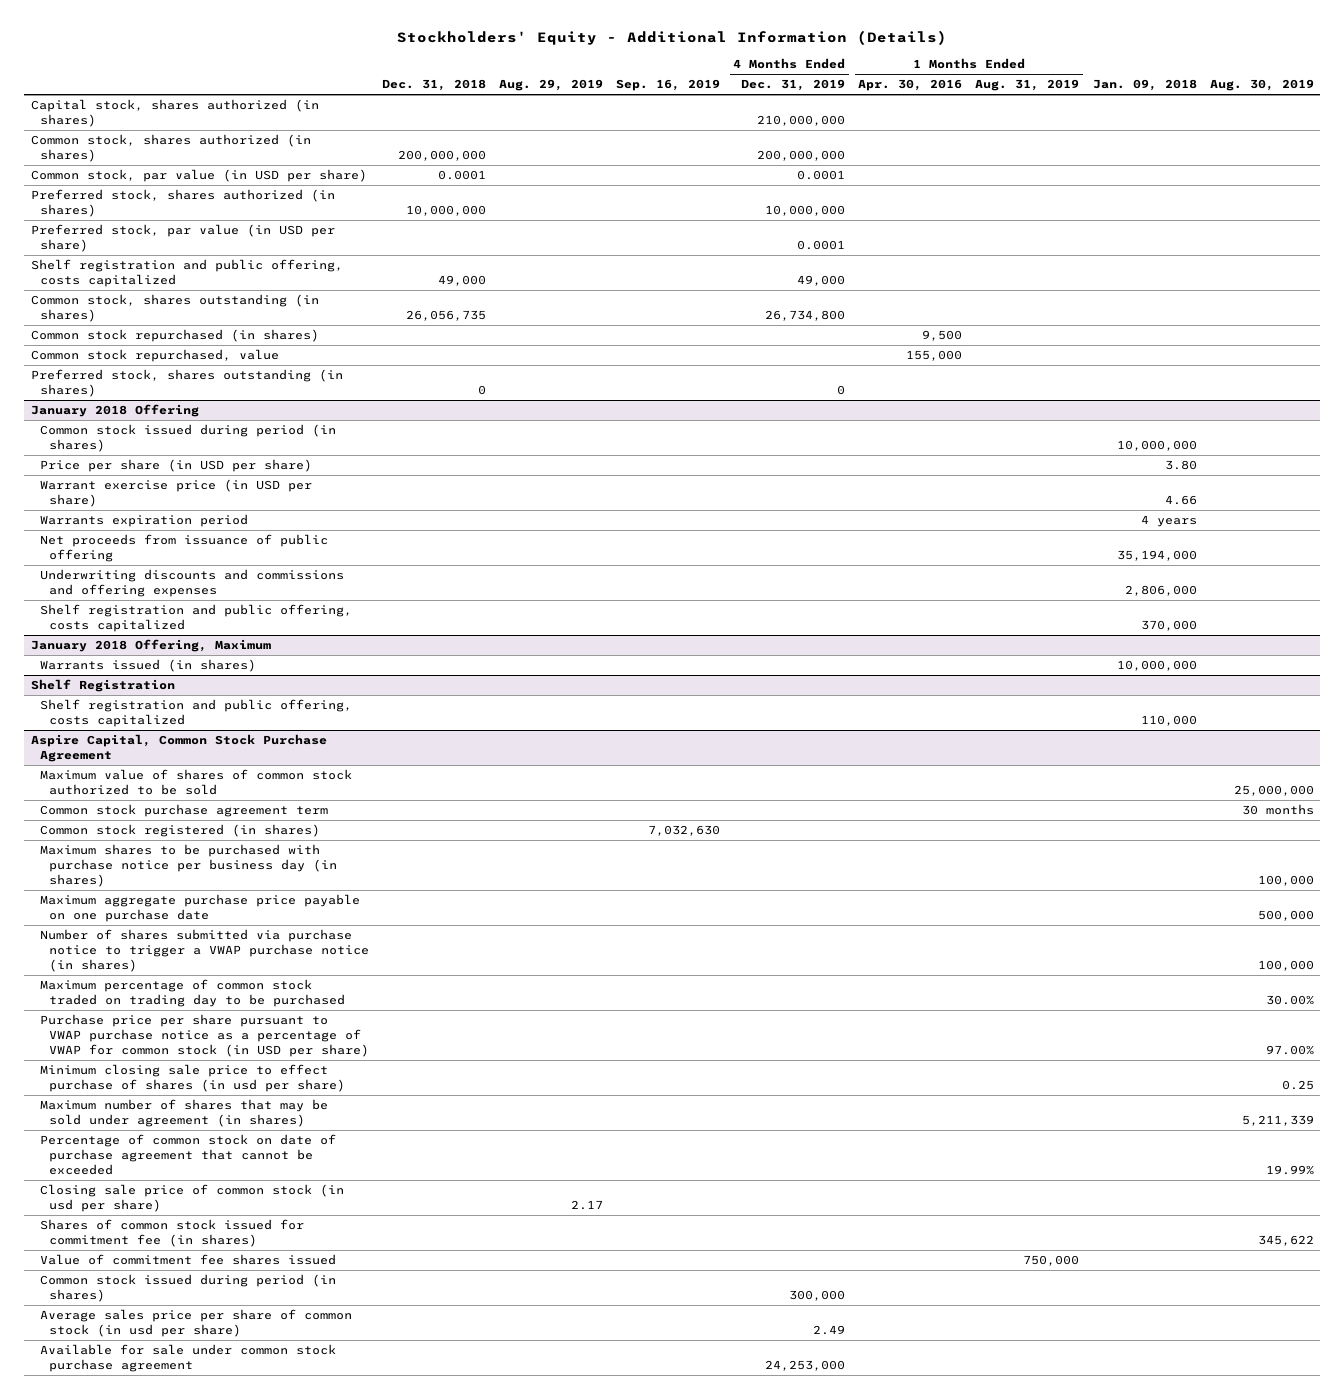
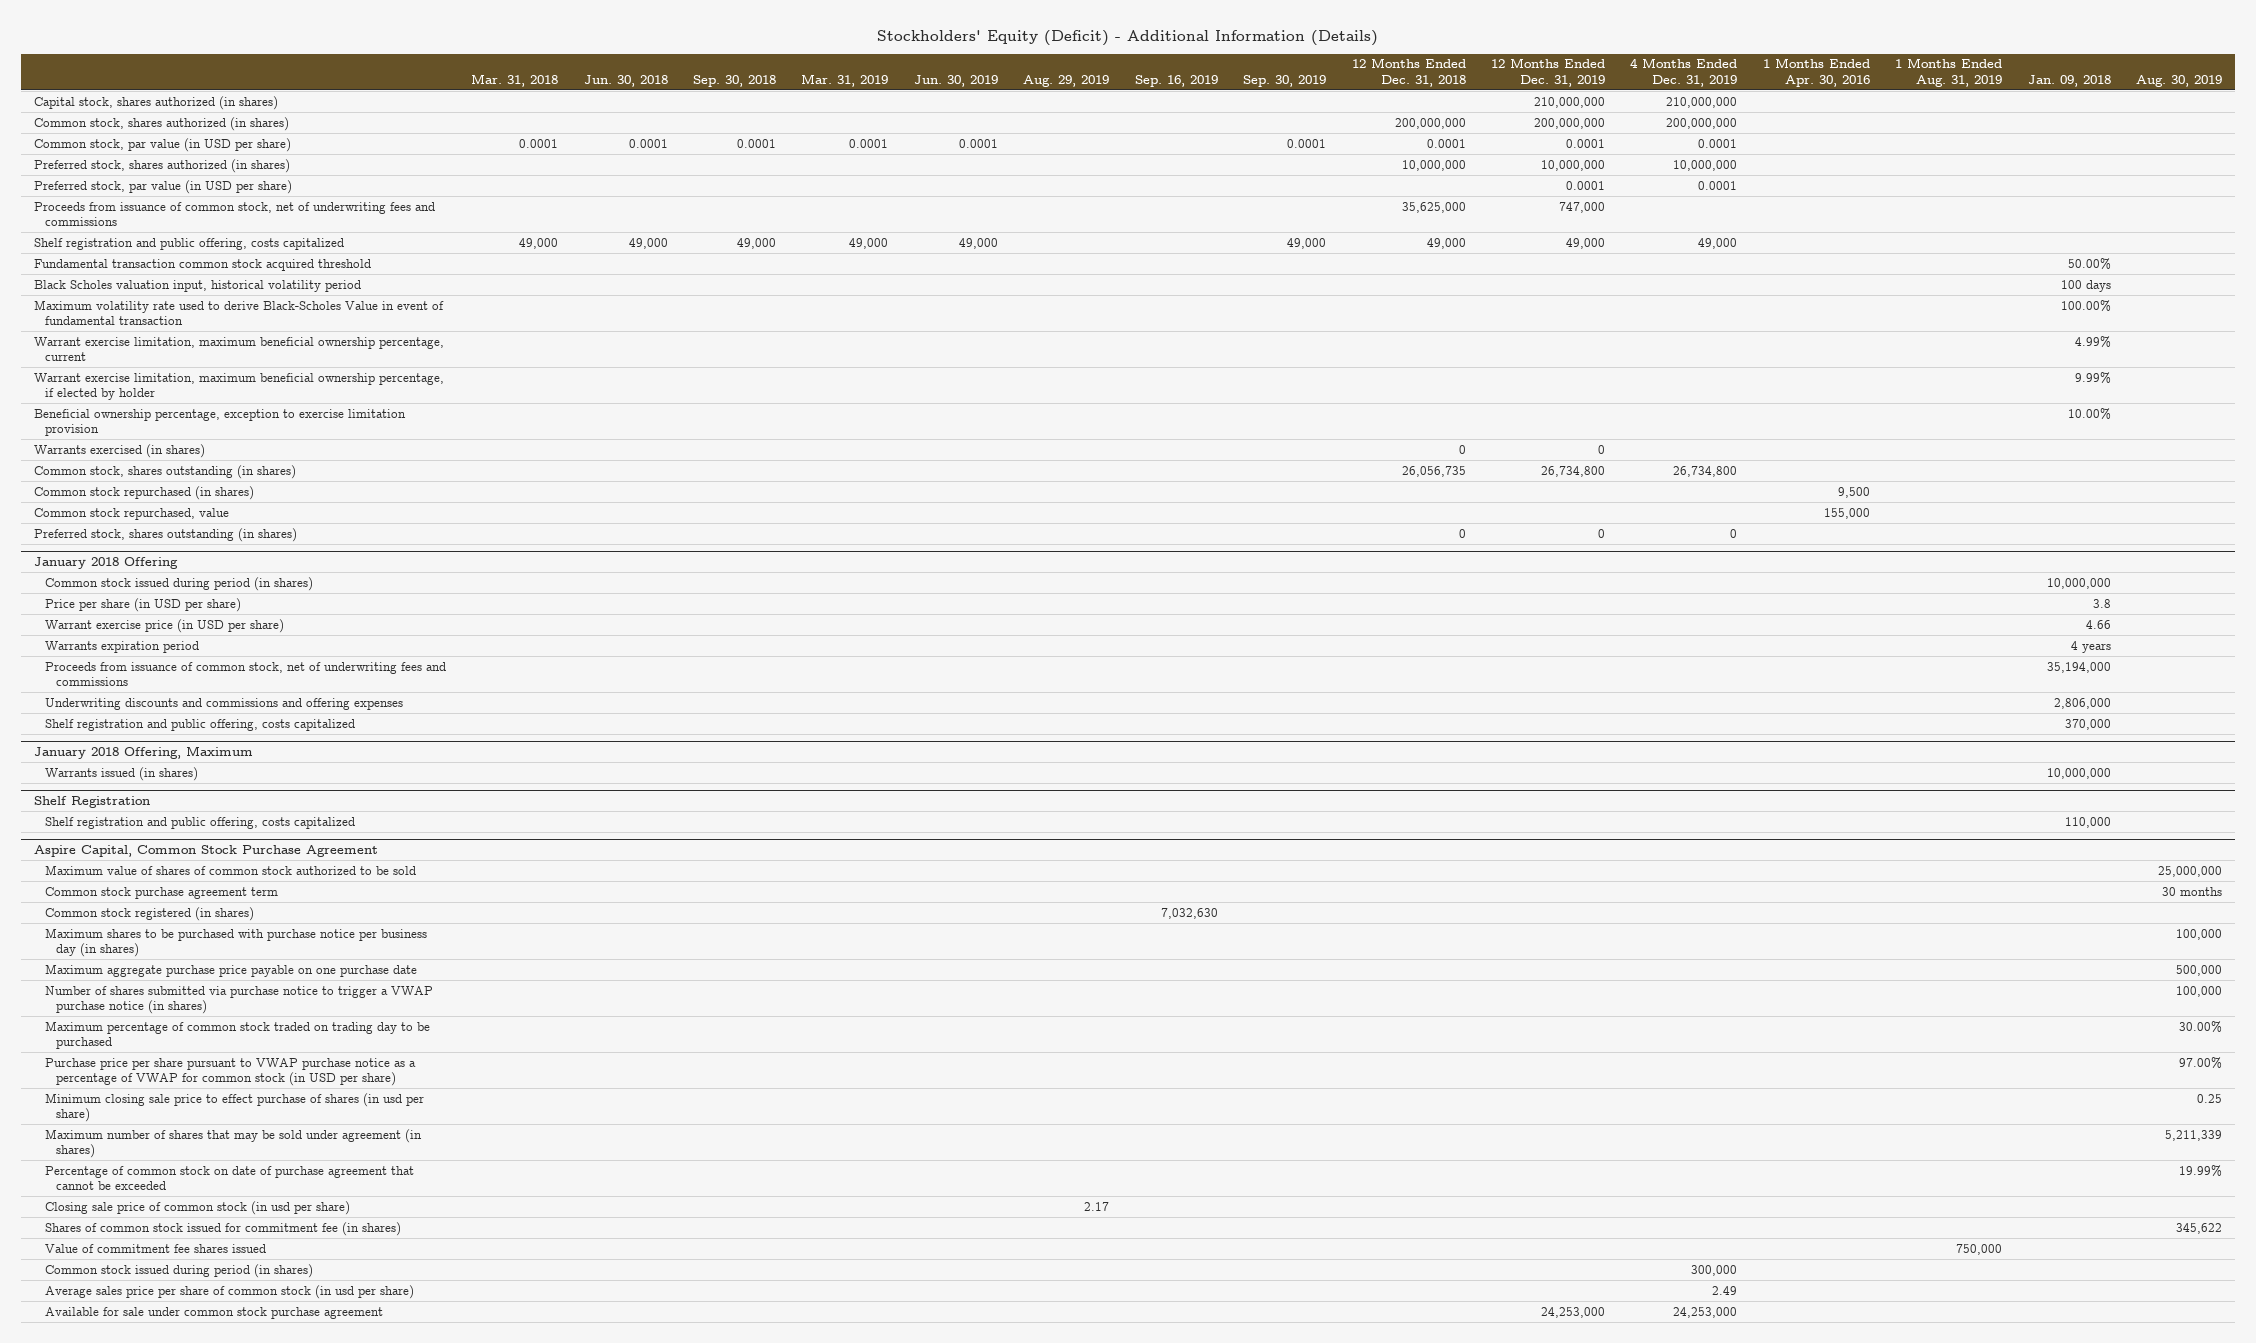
[397,30,948,46] Stockholders' Equity - Additional Information (Details) -> [877,29,1379,46] Stockholders' Equity (Deficit) - Additional Information (Details)
[382,79,487,92] Dec. 31, 2018 -> none
none -> [471,73,559,87] Mar. 31, 2018
none -> [583,74,668,87] Jun. 30, 2018
none -> [693,74,777,87] Sep. 30, 2018
none -> [801,73,889,87] Mar. 31, 2019
none -> [913,74,998,87] Jun. 30, 2019
none -> [1243,74,1327,87] Sep. 30, 2019
none -> [1351,58,1466,87] 12 Months Ended Dec. 31, 2018
none -> [1491,58,1606,87] 12 Months Ended Dec. 31, 2019
none -> [34,201,436,227] Proceeds from issuance of common stock, net of underwriting fees and commissions
none -> [34,258,372,271] Fundamental transaction common stock acquired threshold
none -> [34,279,362,292] Black Scholes valuation input, historical volatility period
none -> [34,299,445,326] Maximum volatility rate used to derive Black-Scholes Value in event of fundamental transaction
none -> [34,336,445,362] Warrant exercise limitation, maximum beneficial ownership percentage, current
none -> [34,372,445,401] Warrant exercise limitation, maximum beneficial ownership percentage, if elected by holder
none -> [34,408,407,437] Beneficial ownership percentage, exception to exercise limitation provision
none -> [34,443,206,458] Warrants exercised (in shares)
[1164,460,1197,471] 3.80 -> [2092,598,2111,608] 3.8
[39,534,328,563] Net proceeds from issuance of public offering -> [44,661,446,687] Proceeds from issuance of common stock, net of underwriting fees and commissions

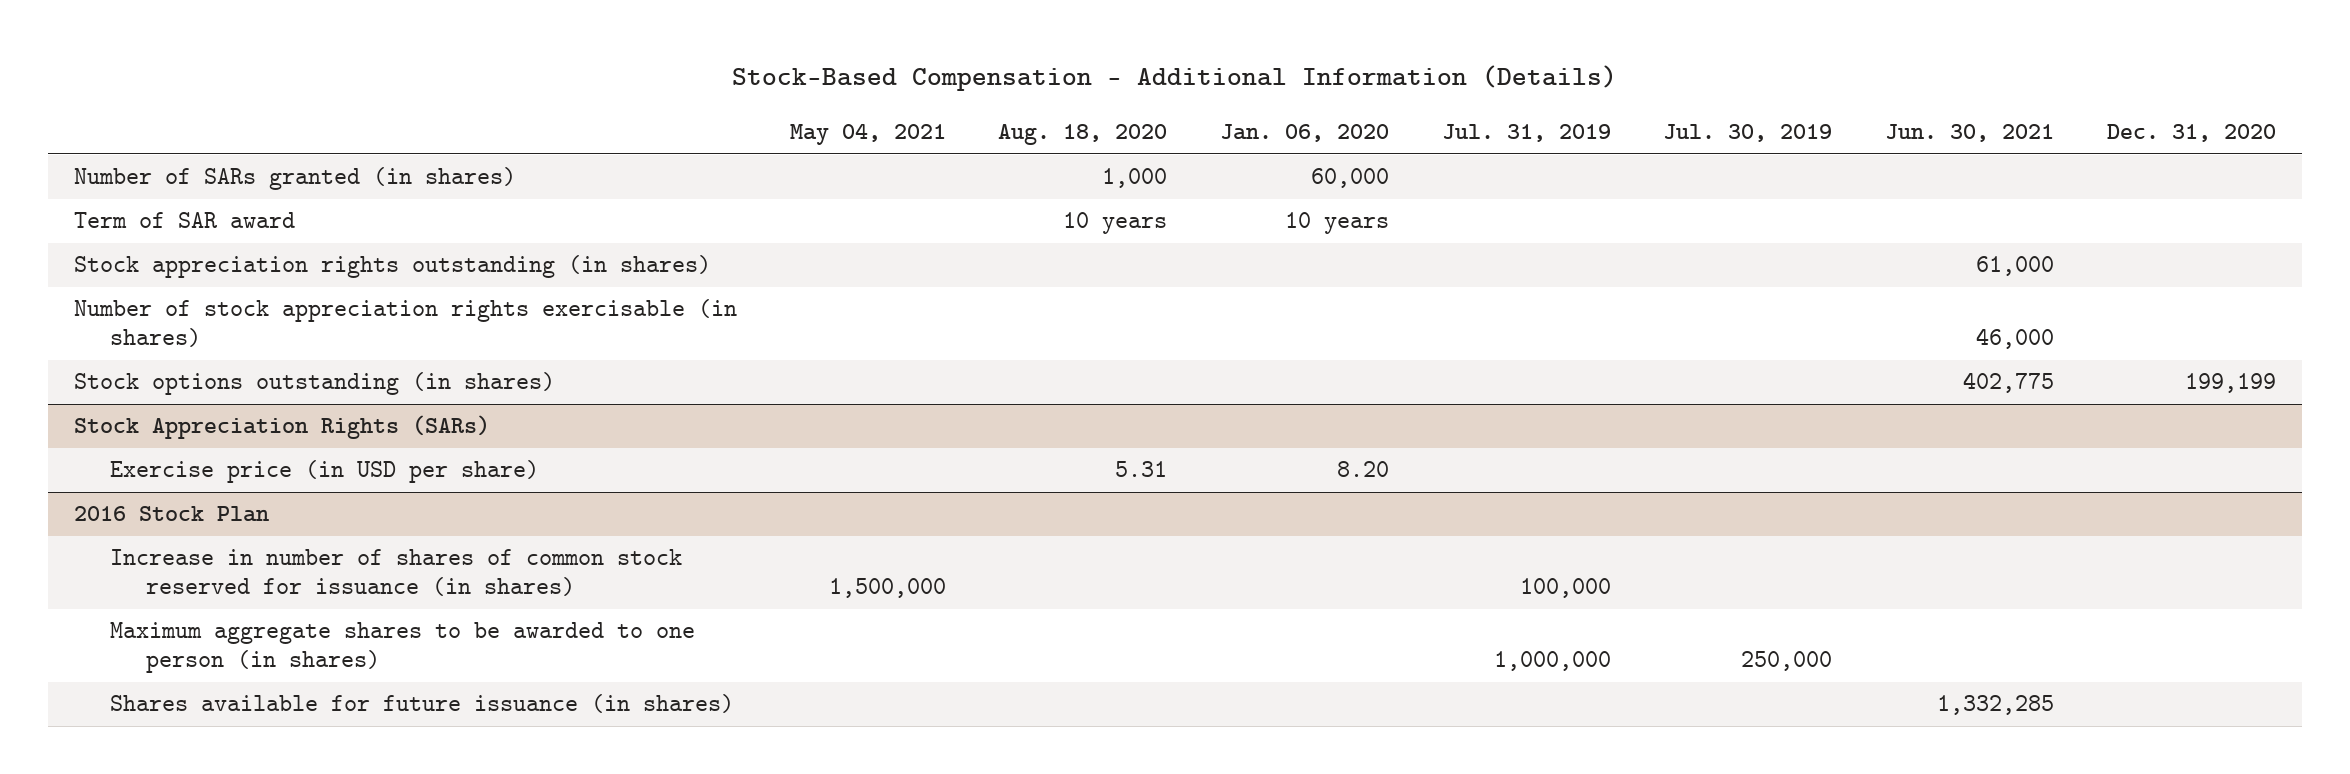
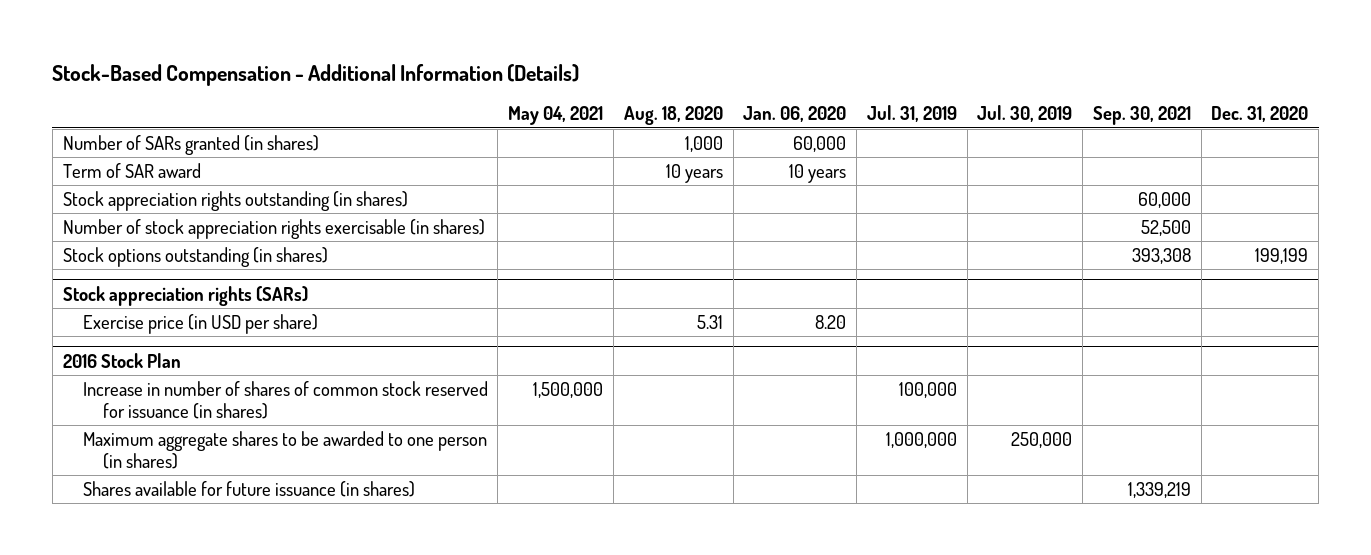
[1885,124,2055,143] Jun. 30, 2021 -> none
none -> [1092,106,1191,126] Sep. 30, 2021
[74,415,491,440] Stock Appreciation Rights (SARs) -> [62,285,308,306] Stock appreciation rights (SARs)

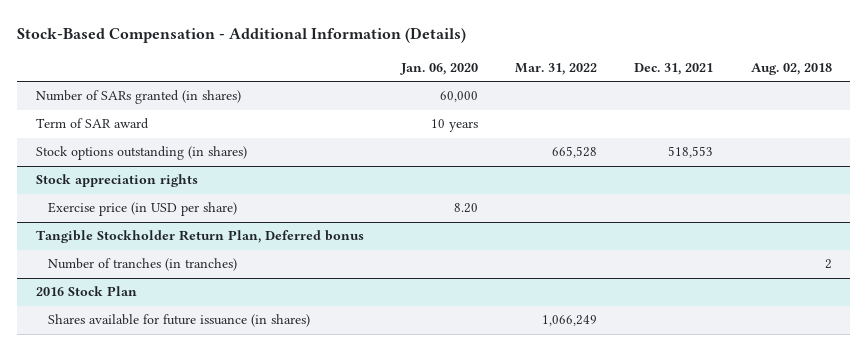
[508,106,604,126] May 04, 2021 -> none
[623,106,723,126] Aug. 18, 2020 -> none
[866,105,957,123] Jul. 31, 2019 -> none
[977,105,1073,123] Jul. 30, 2019 -> none
[1092,106,1191,126] Sep. 30, 2021 -> none
[1211,106,1309,123] Dec. 31, 2020 -> none
none -> [515,62,598,75] Mar. 31, 2022
none -> [634,62,714,75] Dec. 31, 2021
none -> [750,62,832,75] Aug. 02, 2018
[62,190,408,211] Stock appreciation rights outstanding (in shares) -> none
[62,218,485,239] Number of stock appreciation rights exercisable (in shares) -> none
[62,285,308,306] Stock appreciation rights (SARs) -> [36,174,199,188] Stock appreciation rights
none -> [36,230,365,244] Tangible Stockholder Return Plan, Deferred bonus
none -> [47,258,237,272] Number of tranches (in tranches)
[82,380,488,419] Increase in number of shares of common stock reserved for issuance (in shares) -> none
[82,430,487,469] Maximum aggregate shares to be awarded to one person (in shares) -> none

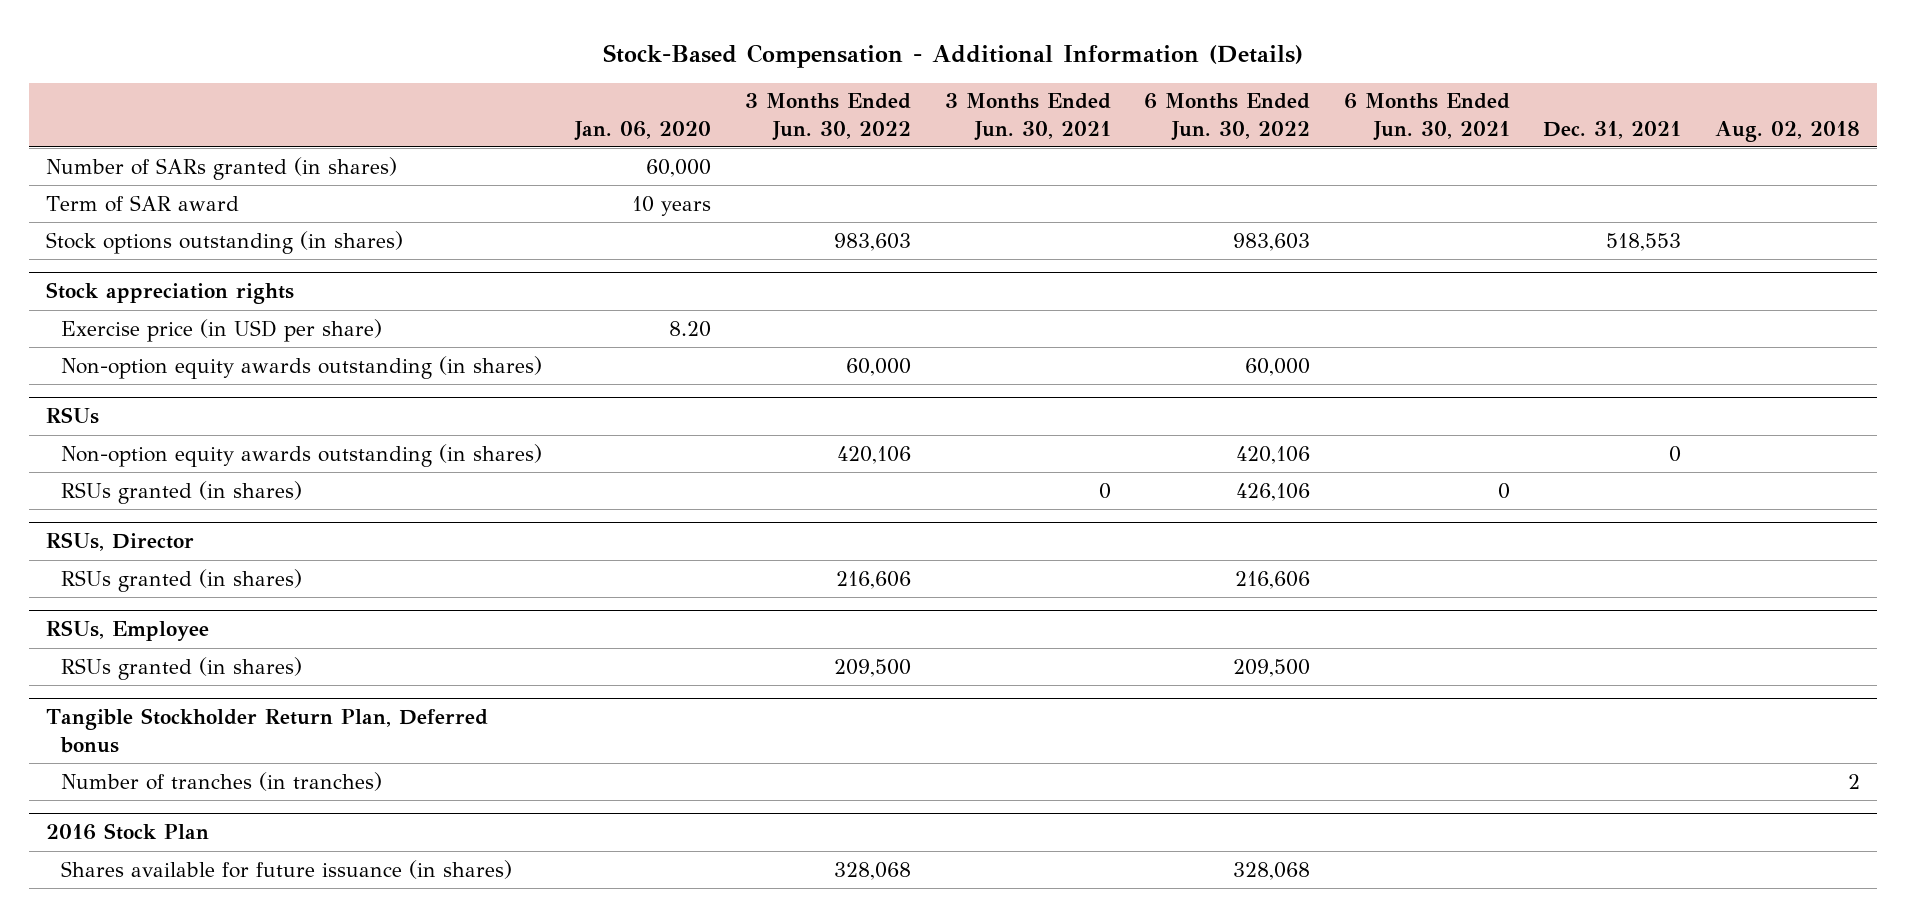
[515,62,598,75] Mar. 31, 2022 -> none
none -> [744,93,911,141] 3 Months Ended Jun. 30, 2022
none -> [944,93,1111,141] 3 Months Ended Jun. 30, 2021
none -> [1144,93,1311,141] 6 Months Ended Jun. 30, 2022
none -> [1343,93,1510,141] 6 Months Ended Jun. 30, 2021
none -> [60,355,542,379] Non-option equity awards outstanding (in shares)
none -> [45,407,99,425] RSUs
none -> [60,443,542,467] Non-option equity awards outstanding (in shares)
none -> [60,480,302,504] RSUs granted (in shares)
none -> [45,532,194,552] RSUs, Director
none -> [60,568,302,592] RSUs granted (in shares)
none -> [45,620,209,642] RSUs, Employee
none -> [60,656,302,680] RSUs granted (in shares)

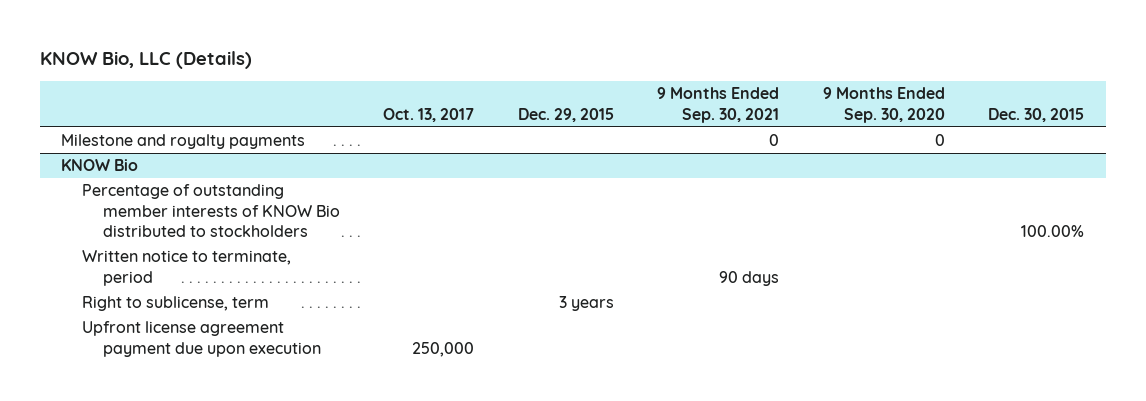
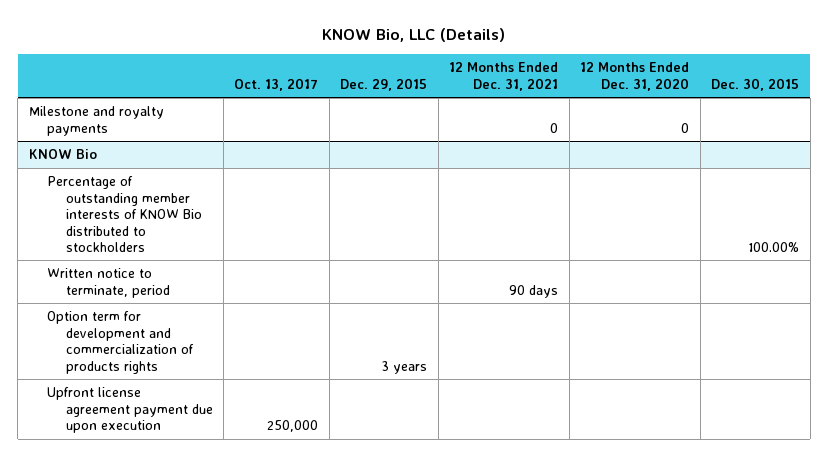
[657,87,780,123] 9 Months Ended Sep. 30, 2021 -> none
[822,87,945,123] 9 Months Ended Sep. 30, 2020 -> none
none -> [449,62,559,91] 12 Months Ended Dec. 31, 2021
none -> [580,62,690,91] 12 Months Ended Dec. 31, 2020
[82,296,270,312] Right to sublicense, term -> none
none -> [47,311,194,374] Option term for development and commercialization of products rights

